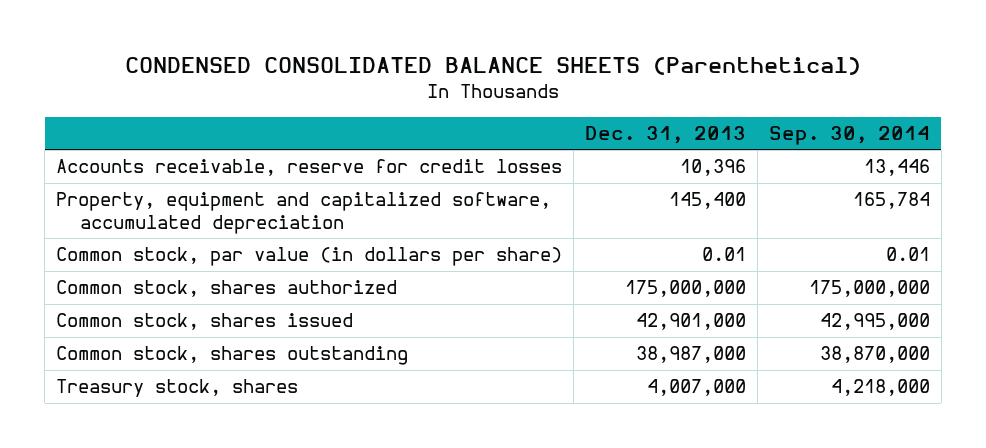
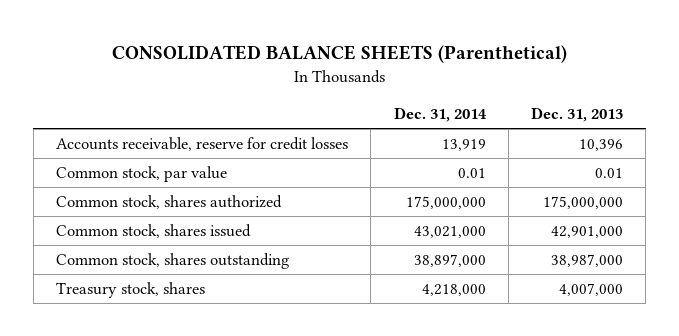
[124,57,861,76] CONDENSED CONSOLIDATED BALANCE SHEETS (Parenthetical) -> [111,45,567,64] CONSOLIDATED BALANCE SHEETS (Parenthetical)
[768,125,930,145] Sep. 30, 2014 -> none
none -> [393,106,487,122] Dec. 31, 2014
[56,192,552,234] Property, equipment and capitalized software, accumulated depreciation -> none
[56,247,563,267] Common stock, par value (in dollars per share) -> [56,166,228,183] Common stock, par value

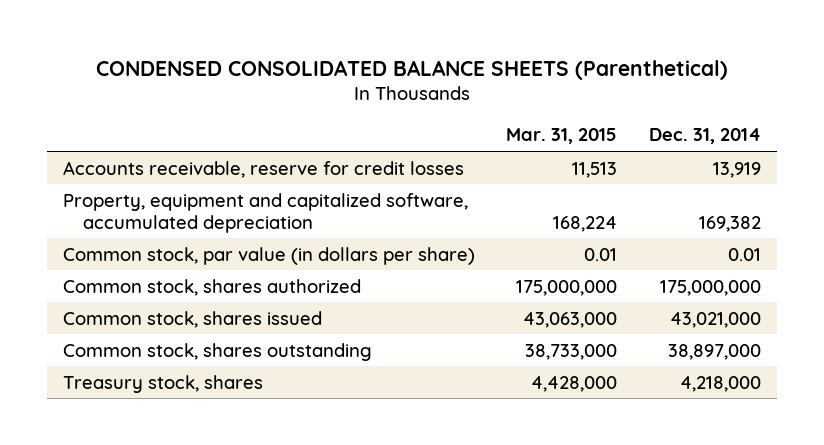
[111,45,567,64] CONSOLIDATED BALANCE SHEETS (Parenthetical) -> [95,59,728,80] CONDENSED CONSOLIDATED BALANCE SHEETS (Parenthetical)
[530,106,623,122] Dec. 31, 2013 -> none
none -> [506,128,618,145] Mar. 31, 2015
none -> [62,192,468,233] Property, equipment and capitalized software, accumulated depreciation
[56,166,228,183] Common stock, par value -> [62,246,475,265] Common stock, par value (in dollars per share)

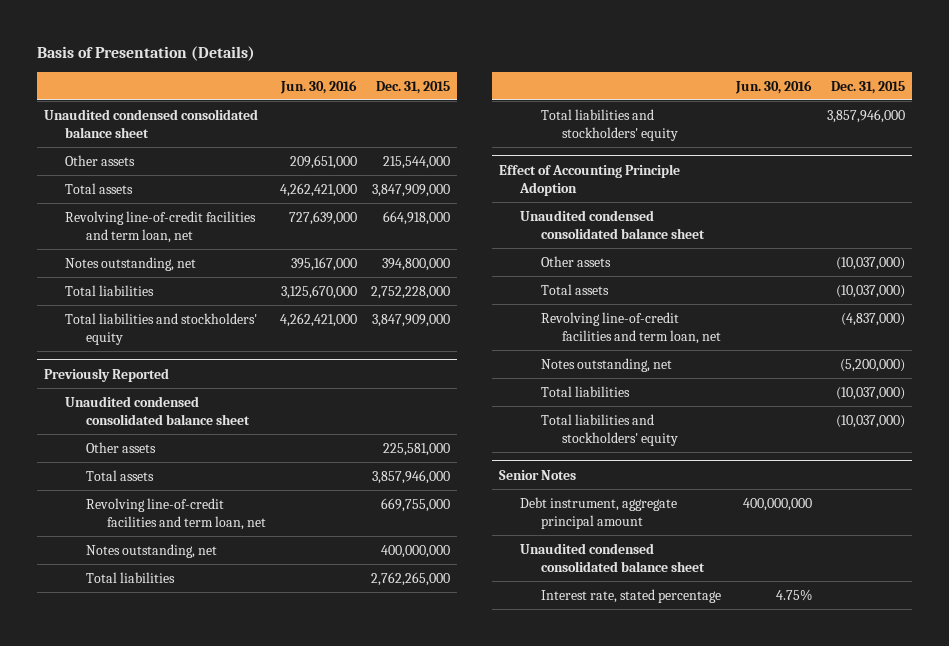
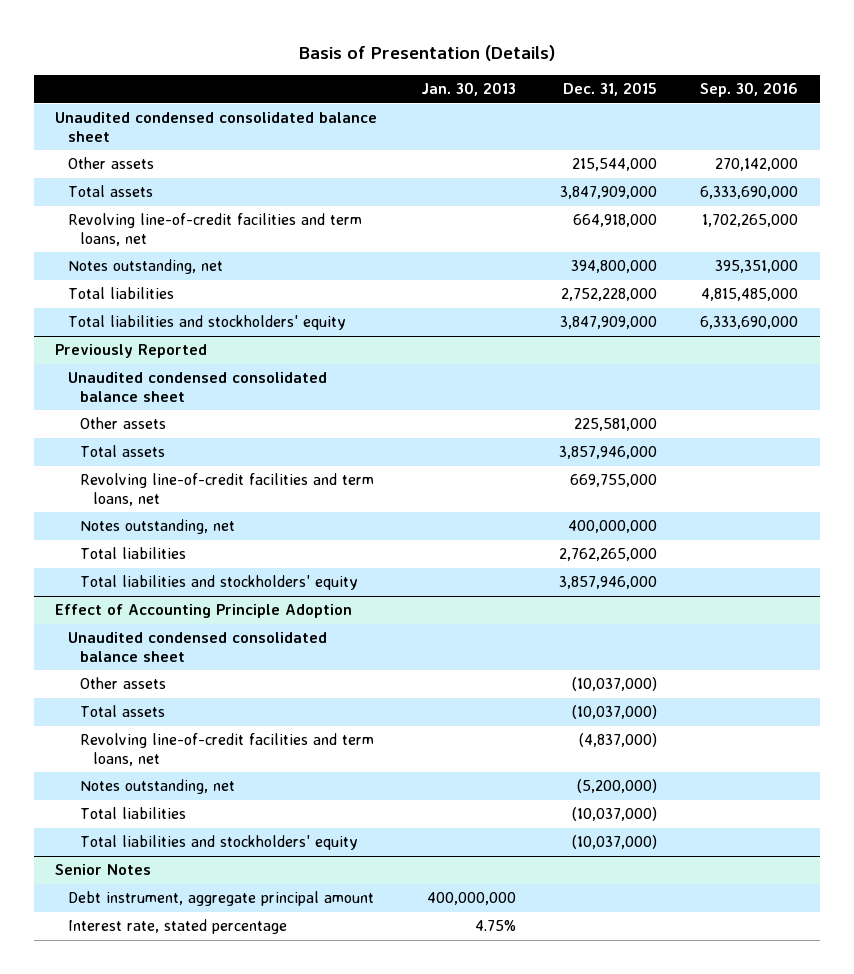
[279,79,357,94] Jun. 30, 2016 -> none
none -> [420,82,516,97] Jan. 30, 2013
none -> [700,82,799,98] Sep. 30, 2016
[64,210,256,243] Revolving line-of-credit facilities and term loan, net -> [67,213,362,246] Revolving line-of-credit facilities and term loans, net
[85,497,266,530] Revolving line-of-credit facilities and term loan, net -> [80,473,375,506] Revolving line-of-credit facilities and term loans, net
[540,311,721,344] Revolving line-of-credit facilities and term loan, net -> [80,733,375,766] Revolving line-of-credit facilities and term loans, net
[519,542,705,572] Unaudited condensed consolidated balance sheet -> none

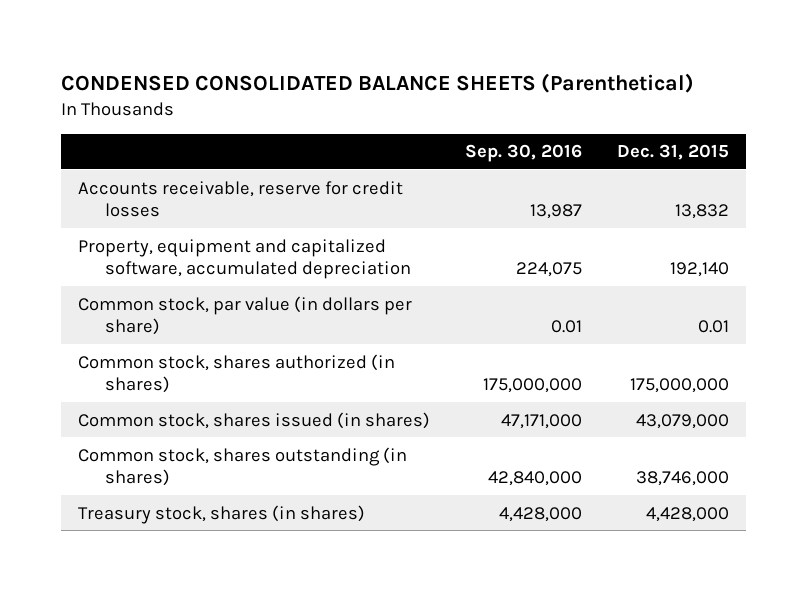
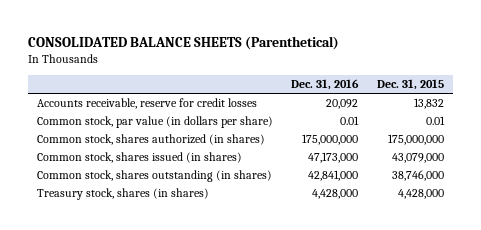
[60,72,694,93] CONDENSED CONSOLIDATED BALANCE SHEETS (Parenthetical) -> [28,35,340,50] CONSOLIDATED BALANCE SHEETS (Parenthetical)
[465,144,583,163] Sep. 30, 2016 -> none
none -> [291,79,360,91] Dec. 31, 2016
[78,238,412,279] Property, equipment and capitalized software, accumulated depreciation -> none

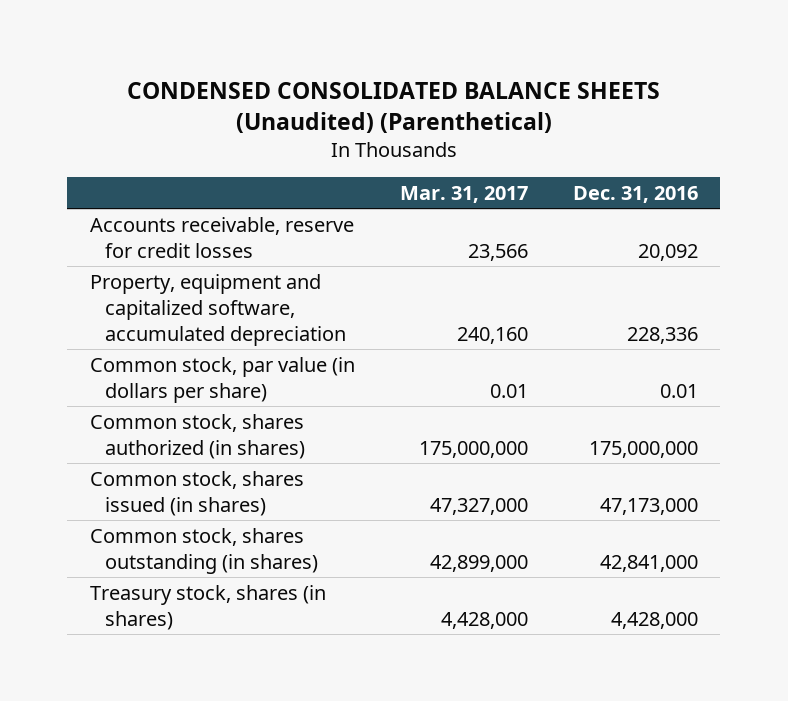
[28,35,340,50] CONSOLIDATED BALANCE SHEETS (Parenthetical) -> [126,81,660,133] CONDENSED CONSOLIDATED BALANCE SHEETS (Unaudited) (Parenthetical)
[376,79,444,91] Dec. 31, 2015 -> none
none -> [399,185,528,203] Mar. 31, 2017
none -> [89,273,347,346] Property, equipment and capitalized software, accumulated depreciation

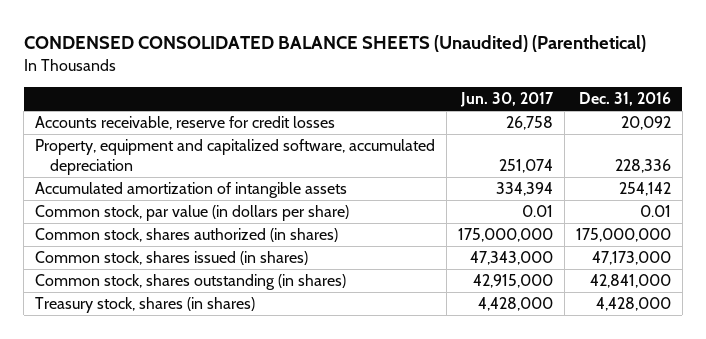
[399,185,528,203] Mar. 31, 2017 -> none
none -> [460,92,555,108] Jun. 30, 2017
none -> [35,182,348,199] Accumulated amortization of intangible assets

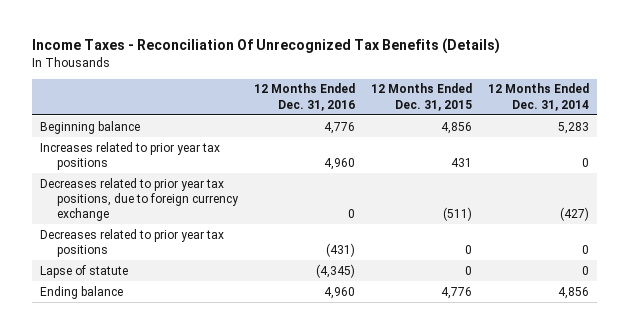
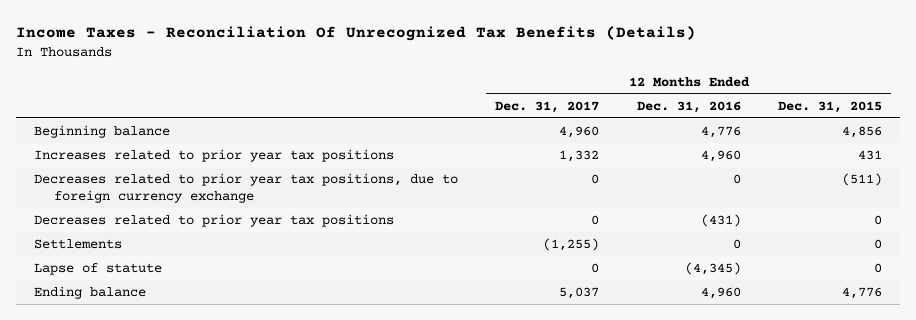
[487,83,589,111] 12 Months Ended Dec. 31, 2014 -> none
none -> [495,100,600,113] Dec. 31, 2017
none -> [34,239,123,250] Settlements

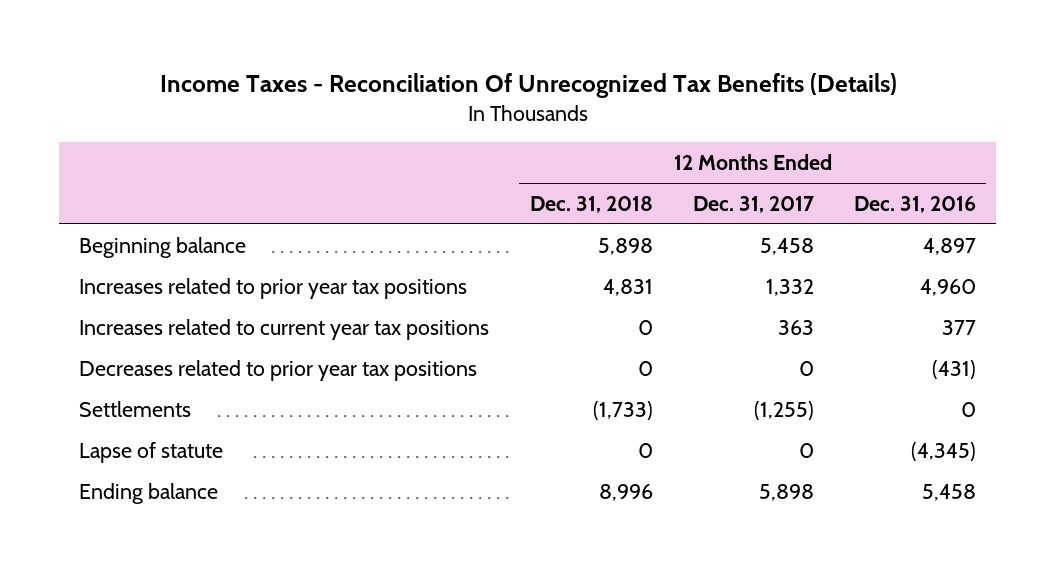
[777,100,882,113] Dec. 31, 2015 -> none
none -> [529,195,653,213] Dec. 31, 2018
[559,126,600,139] 4,960 -> [759,237,814,255] 5,458
[700,126,741,139] 4,776 -> [922,237,976,255] 4,897
[34,173,459,203] Decreases related to prior year tax positions, due to foreign currency exchange -> none
none -> [79,318,490,340] Increases related to current year tax positions
[559,287,600,300] 5,037 -> [758,483,814,501] 5,898
[700,287,741,300] 4,960 -> [921,483,976,501] 5,458

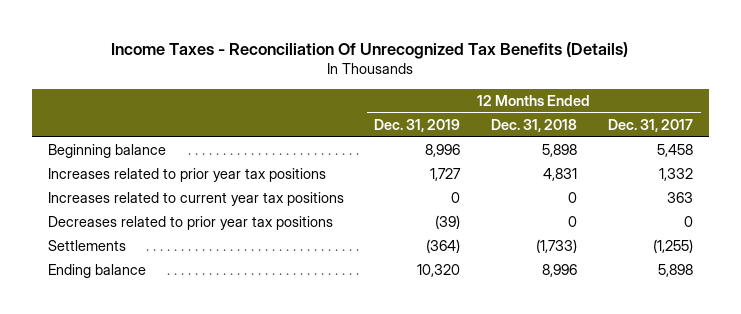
[853,195,976,213] Dec. 31, 2016 -> none
none -> [374,118,461,132] Dec. 31, 2019
[79,441,224,463] Lapse of statute -> none

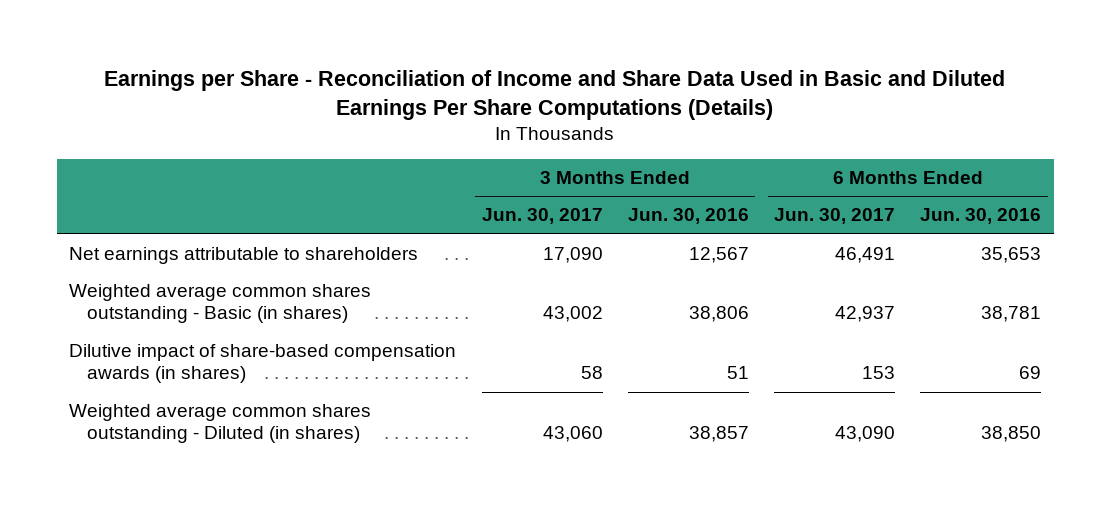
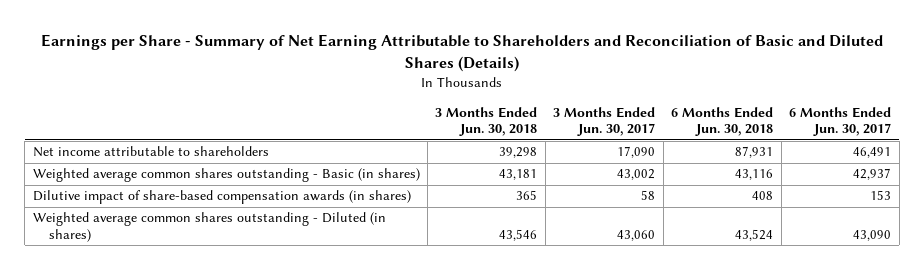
[104,69,1006,120] Earnings per Share - Reconciliation of Income and Share Data Used in Basic and Diluted Earnings Per Share Computations (Details) -> [40,34,883,73] Earnings per Share - Summary of Net Earning Attributable to Shareholders and Reconciliation of Basic and Diluted Shares (Details)
[627,208,749,225] Jun. 30, 2016 -> none
[920,208,1042,225] Jun. 30, 2016 -> none
none -> [435,106,538,137] 3 Months Ended Jun. 30, 2018
none -> [671,106,774,137] 6 Months Ended Jun. 30, 2018
[69,247,419,265] Net earnings attributable to shareholders -> [32,146,269,158] Net income attributable to shareholders

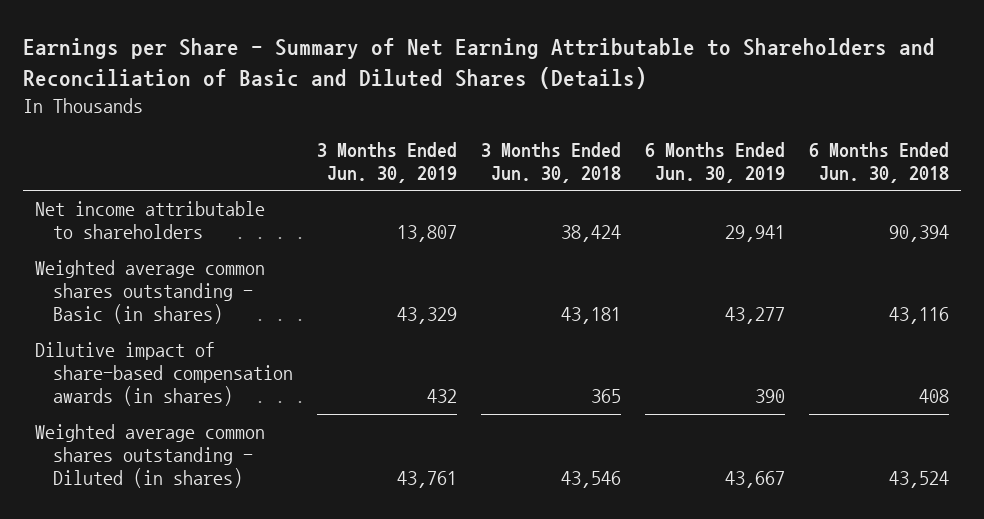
[553,106,656,137] 3 Months Ended Jun. 30, 2017 -> none
[789,106,892,137] 6 Months Ended Jun. 30, 2017 -> none
none -> [317,141,458,183] 3 Months Ended Jun. 30, 2019
none -> [645,141,786,183] 6 Months Ended Jun. 30, 2019
[499,147,538,159] 39,298 -> [561,225,622,243] 38,424
[735,146,774,159] 87,931 -> [889,225,950,243] 90,394

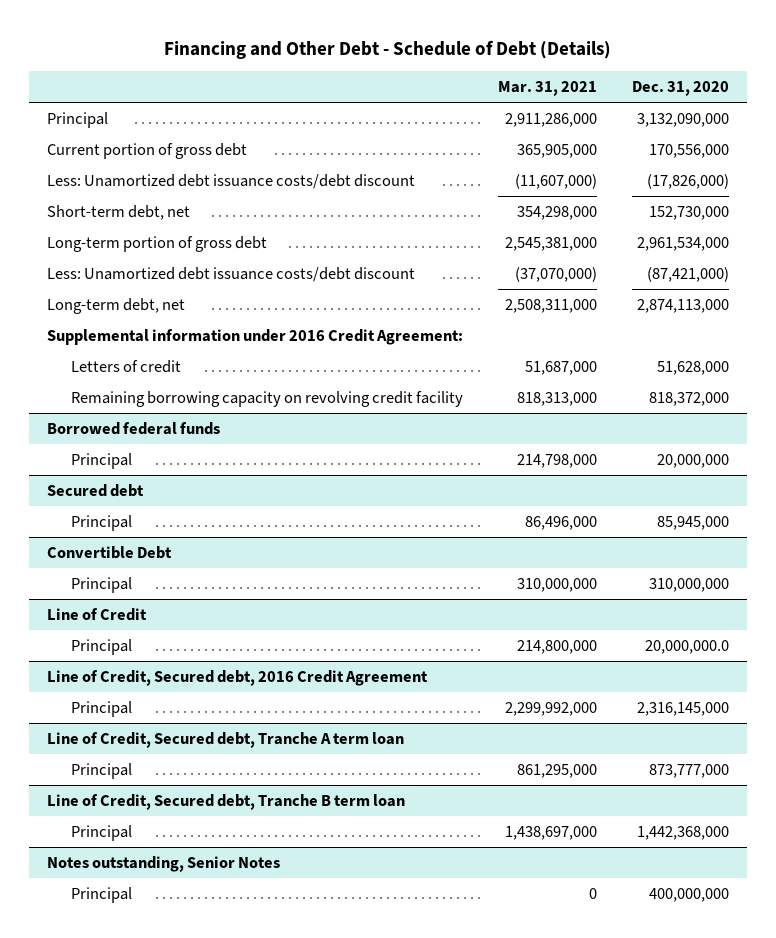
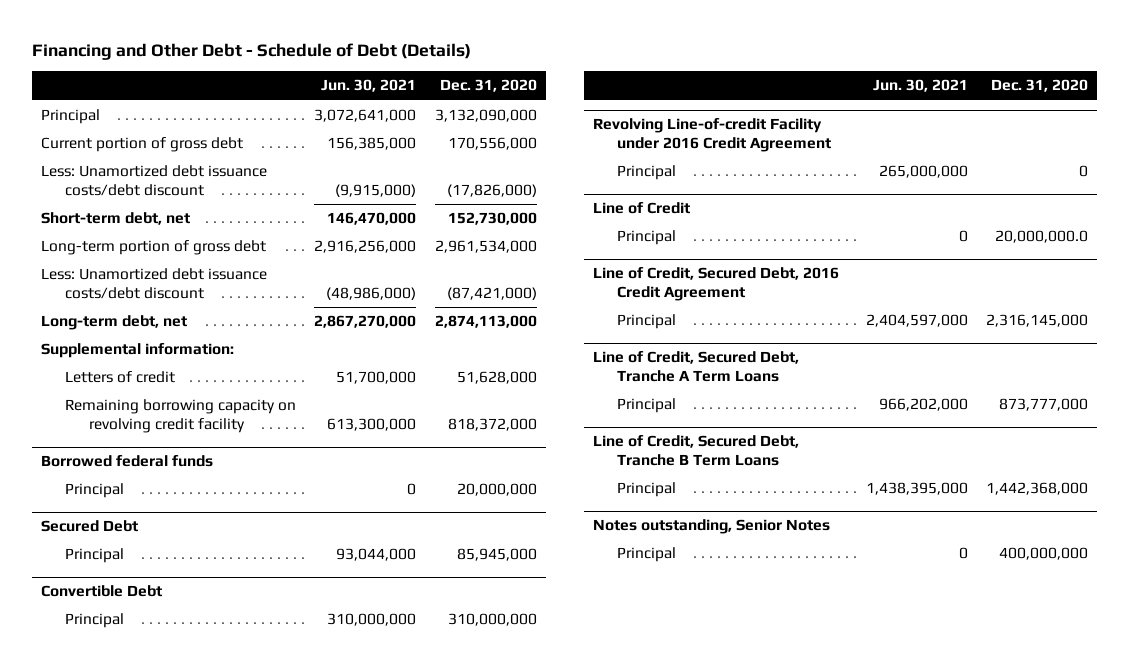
[498,81,598,97] Mar. 31, 2021 -> none
none -> [321,79,417,93] Jun. 30, 2021
[46,329,463,346] Supplemental information under 2016 Credit Agreement: -> [41,343,235,359] Supplemental information:
[46,484,144,498] Secured debt -> [41,520,139,533] Secured Debt
none -> [592,118,831,152] Revolving Line-of-credit Facility under 2016 Credit Agreement
none -> [616,165,676,181] Principal
[46,670,428,687] Line of Credit, Secured debt, 2016 Credit Agreement -> [592,267,839,301] Line of Credit, Secured Debt, 2016 Credit Agreement
[46,732,404,749] Line of Credit, Secured debt, Tranche A term loan -> [592,351,799,382] Line of Credit, Secured Debt, Tranche A Term Loans
[46,794,405,811] Line of Credit, Secured debt, Tranche B term loan -> [592,435,799,466] Line of Credit, Secured Debt, Tranche B Term Loans

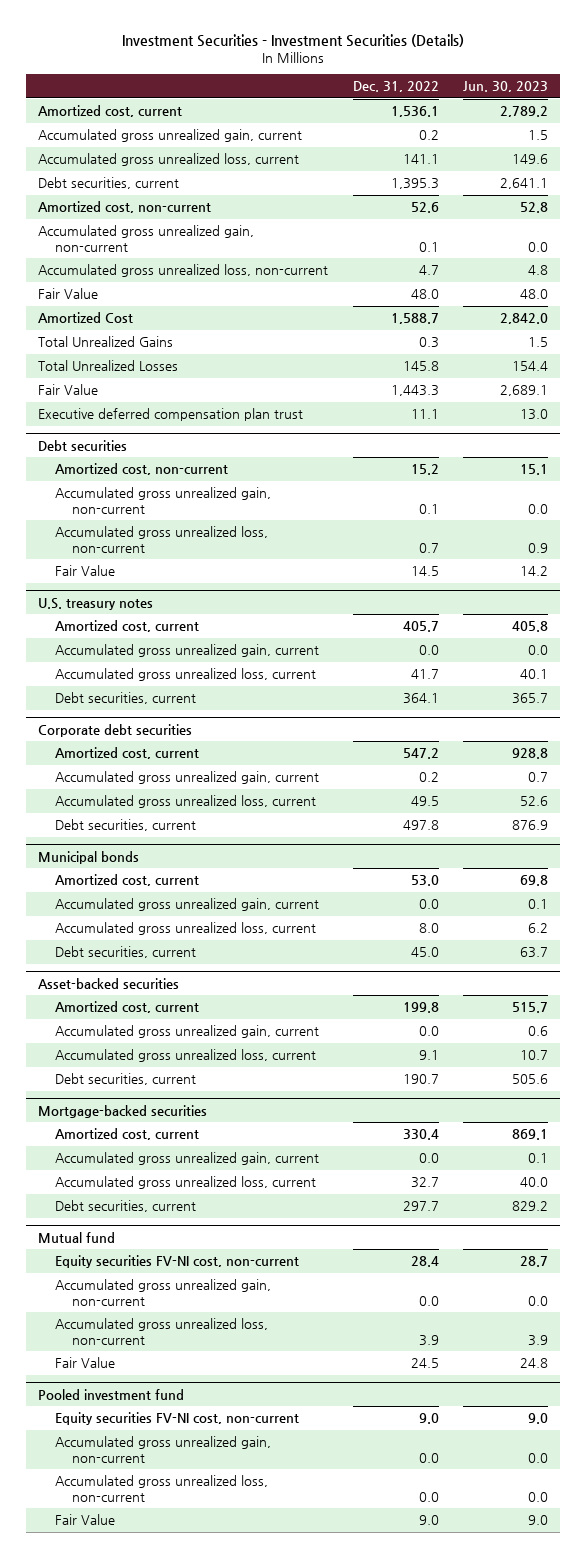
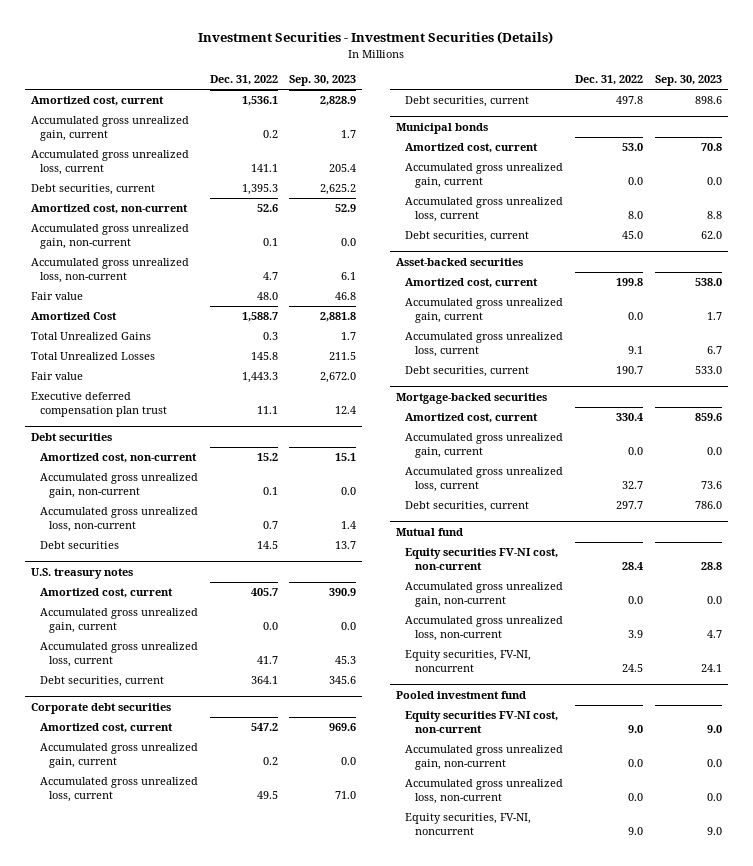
[462,81,548,93] Jun. 30, 2023 -> none
none -> [289,74,357,86] Sep. 30, 2023
[38,288,99,300] Fair Value -> [30,292,83,301] Fair value
[38,384,99,396] Fair Value -> [30,372,83,381] Fair value
[55,565,116,577] Fair Value -> [40,541,120,550] Debt securities
[55,1357,116,1369] Fair Value -> [405,650,532,672] Equity securities, FV-NI, noncurrent
[55,1514,116,1526] Fair Value -> [405,813,532,835] Equity securities, FV-NI, noncurrent

